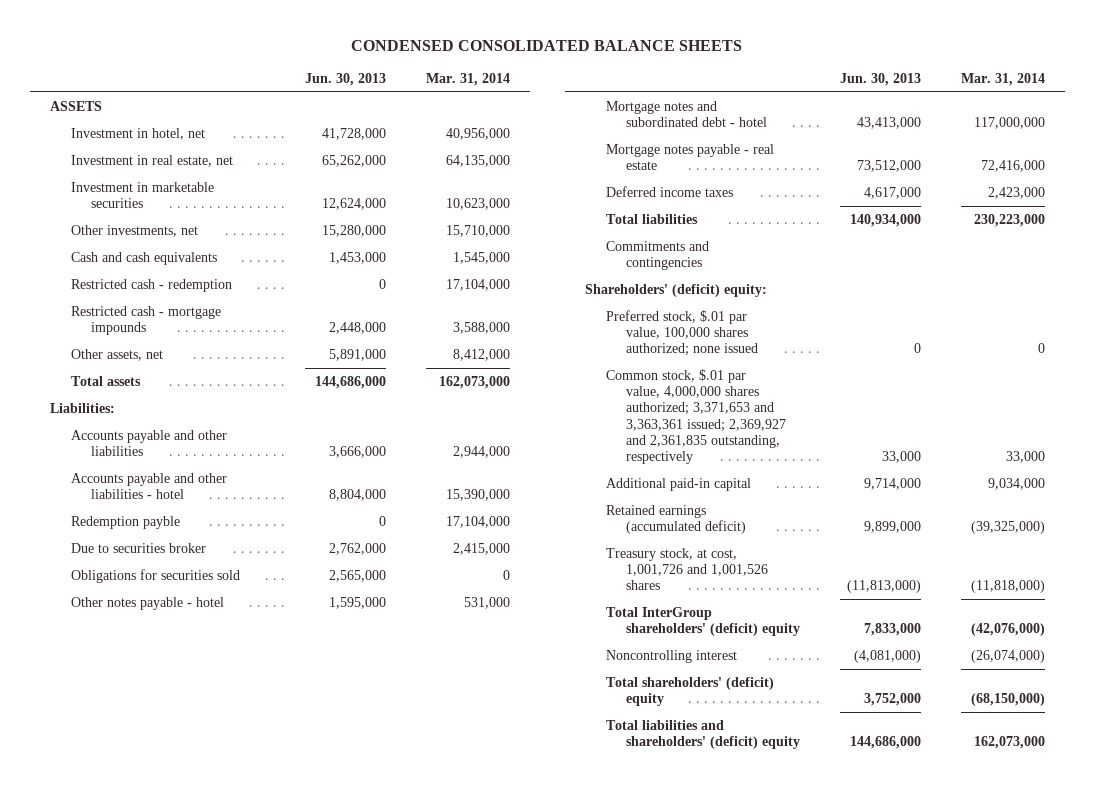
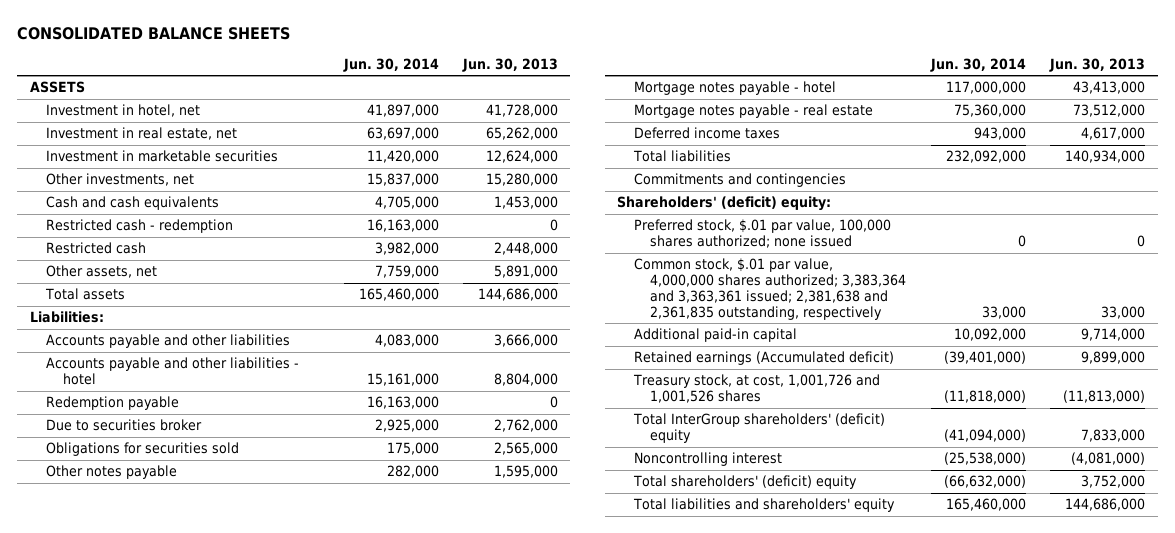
[351,40,743,52] CONDENSED CONSOLIDATED BALANCE SHEETS -> [17,26,291,40] CONSOLIDATED BALANCE SHEETS
[426,73,511,87] Mar. 31, 2014 -> none
none -> [342,57,439,72] Jun. 30, 2014
[70,305,221,336] Restricted cash - mortgage impounds -> [46,242,147,255] Restricted cash
[70,515,180,529] Redemption payble -> [46,396,180,411] Redemption payable
[70,596,224,610] Other notes payable - hotel -> [46,465,178,480] Other notes payable
[605,100,768,128] Mortgage notes and subordinated debt - hotel -> [633,81,836,96] Mortgage notes payable - hotel
[605,368,787,465] Common stock, $.01 par value, 4,000,000 shares authorized; 3,371,653 and 3,363,361 issued; 2,369,927 and 2,361,835 outstanding, respectively -> [633,258,907,321] Common stock, $.01 par value, 4,000,000 shares authorized; 3,383,364 and 3,363,361 issued; 2,381,638 and 2,361,835 outstanding, respectively
[605,504,747,535] Retained earnings (accumulated deficit) -> [633,351,894,366] Retained earnings (Accumulated deficit)
[605,719,801,750] Total liabilities and shareholders' (deficit) equity -> [632,498,895,513] Total liabilities and shareholders' equity

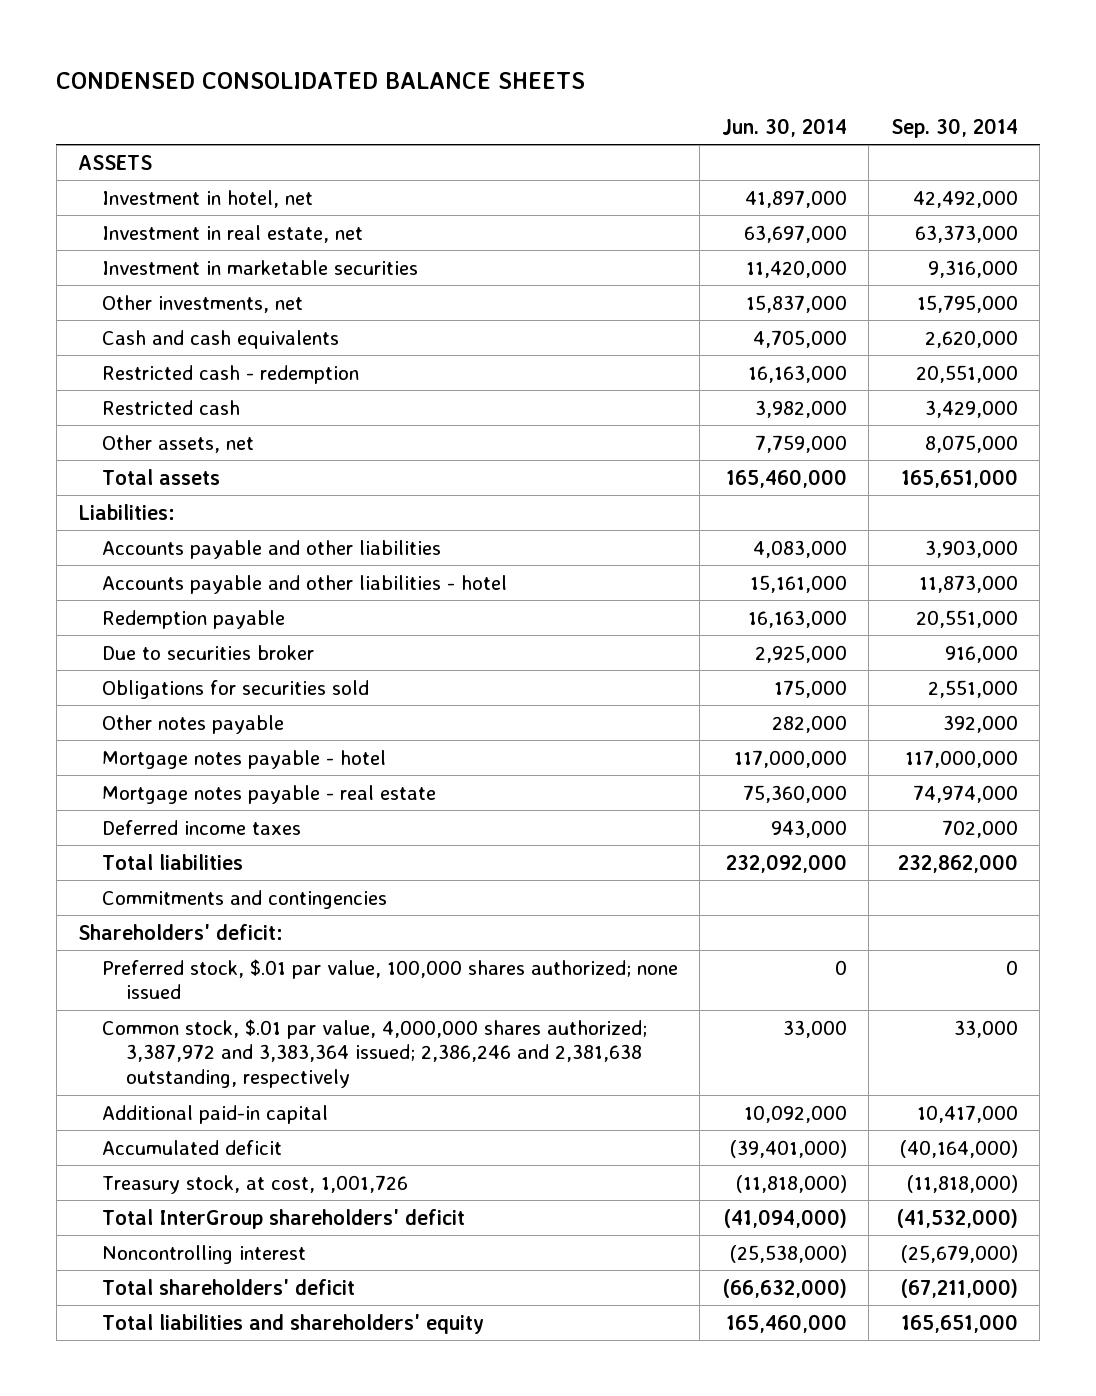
[17,26,291,40] CONSOLIDATED BALANCE SHEETS -> [56,71,586,89] CONDENSED CONSOLIDATED BALANCE SHEETS
[462,57,559,72] Jun. 30, 2013 -> none
none -> [890,118,1018,139] Sep. 30, 2014
[616,196,831,212] Shareholders' (deficit) equity: -> [77,923,283,940] Shareholders' deficit:
[633,258,907,321] Common stock, $.01 par value, 4,000,000 shares authorized; 3,383,364 and 3,363,361 issued; 2,381,638 and 2,361,835 outstanding, respectively -> [102,1018,648,1089] Common stock, $.01 par value, 4,000,000 shares authorized; 3,387,972 and 3,383,364 issued; 2,386,246 and 2,381,638 outstanding, respectively
[633,351,894,366] Retained earnings (Accumulated deficit) -> [102,1139,283,1155] Accumulated deficit
[632,374,880,404] Treasury stock, at cost, 1,001,726 and 1,001,526 shares -> [102,1174,409,1194] Treasury stock, at cost, 1,001,726
[632,413,885,444] Total InterGroup shareholders' (deficit) equity -> [102,1208,466,1229] Total InterGroup shareholders' deficit
[632,475,857,490] Total shareholders' (deficit) equity -> [102,1278,356,1295] Total shareholders' deficit

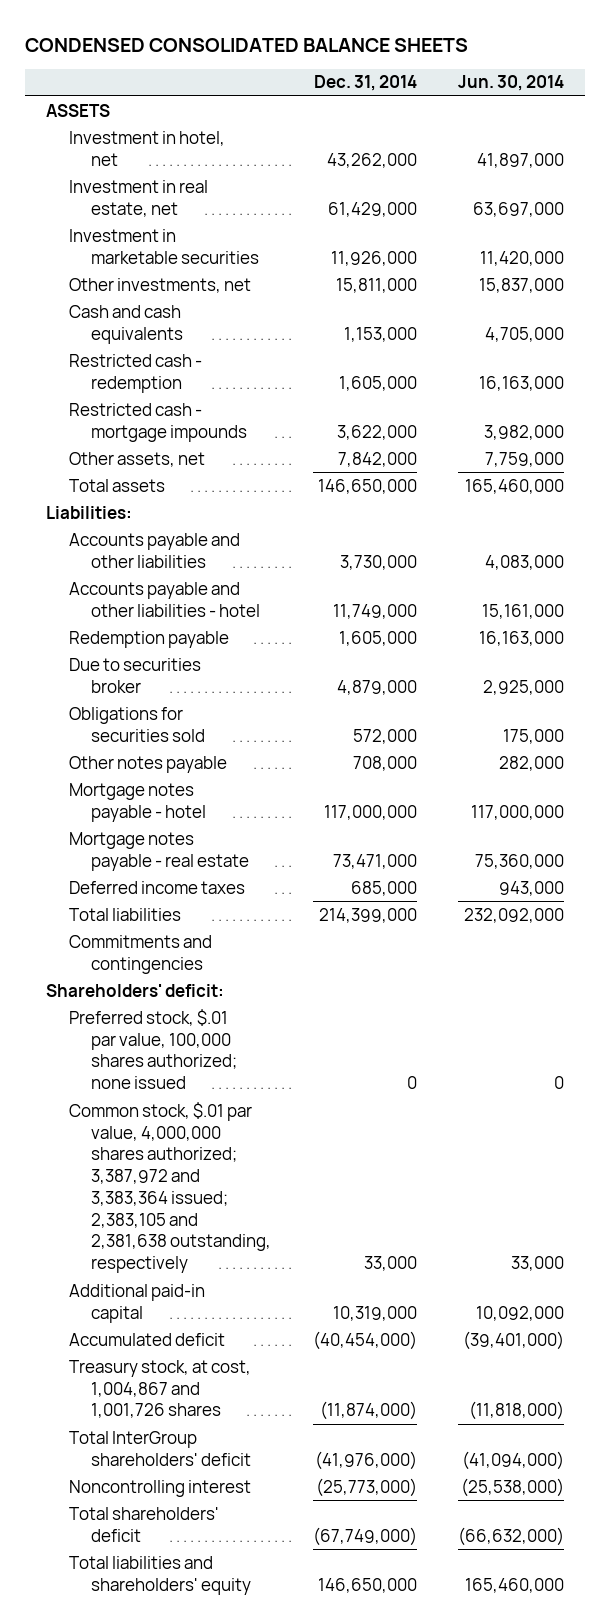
[890,118,1018,139] Sep. 30, 2014 -> none
none -> [313,75,417,92] Dec. 31, 2014
[102,399,241,415] Restricted cash -> [68,402,247,442] Restricted cash - mortgage impounds
[102,1018,648,1089] Common stock, $.01 par value, 4,000,000 shares authorized; 3,387,972 and 3,383,364 issued; 2,386,246 and 2,381,638 outstanding, respectively -> [68,1101,271,1274] Common stock, $.01 par value, 4,000,000 shares authorized; 3,387,972 and 3,383,364 issued; 2,383,105 and 2,381,638 outstanding, respectively
[102,1174,409,1194] Treasury stock, at cost, 1,001,726 -> [68,1359,251,1419] Treasury stock, at cost, 1,004,867 and 1,001,726 shares

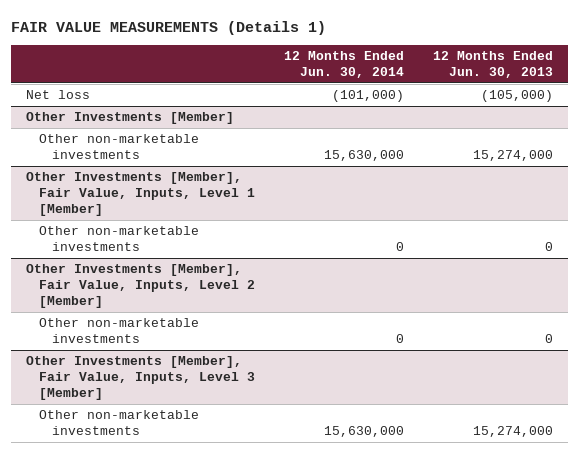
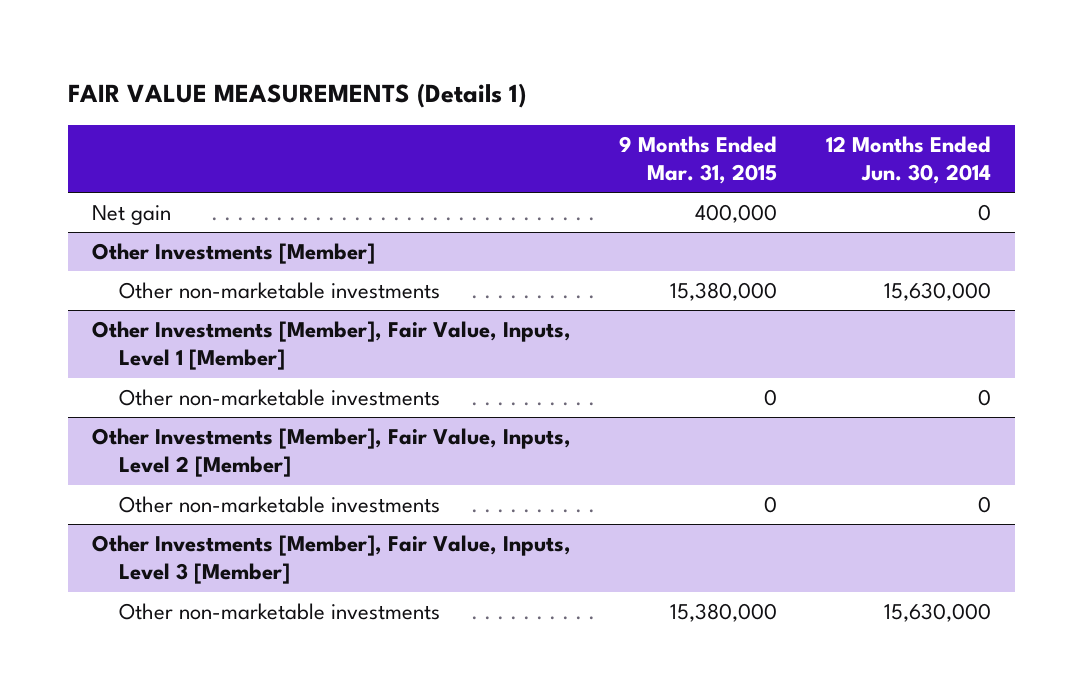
[433,50,554,78] 12 Months Ended Jun. 30, 2013 -> none
none -> [619,135,778,185] 9 Months Ended Mar. 31, 2015
[26,90,91,100] Net loss -> [91,205,171,226] Net gain
[332,90,405,103] (101,000) -> [977,204,991,222] 0

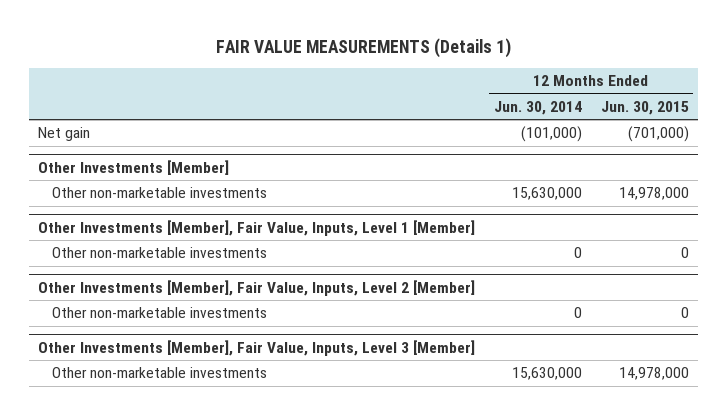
[619,135,778,185] 9 Months Ended Mar. 31, 2015 -> none
none -> [600,100,689,115] Jun. 30, 2015
[977,204,991,222] 0 -> [521,126,583,143] (101,000)

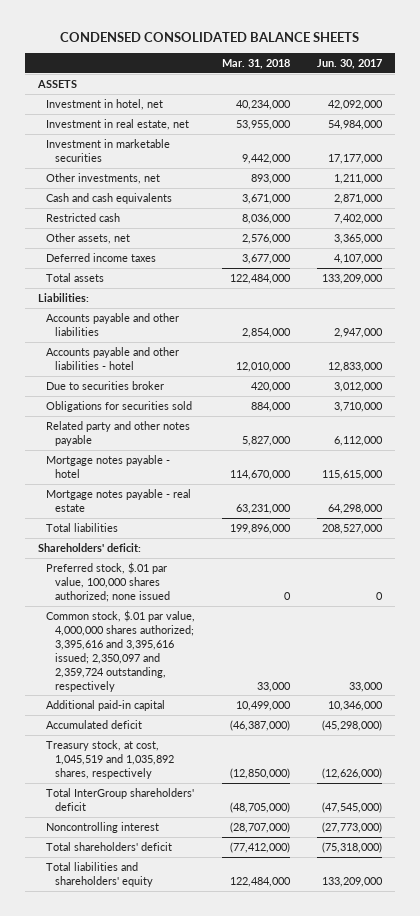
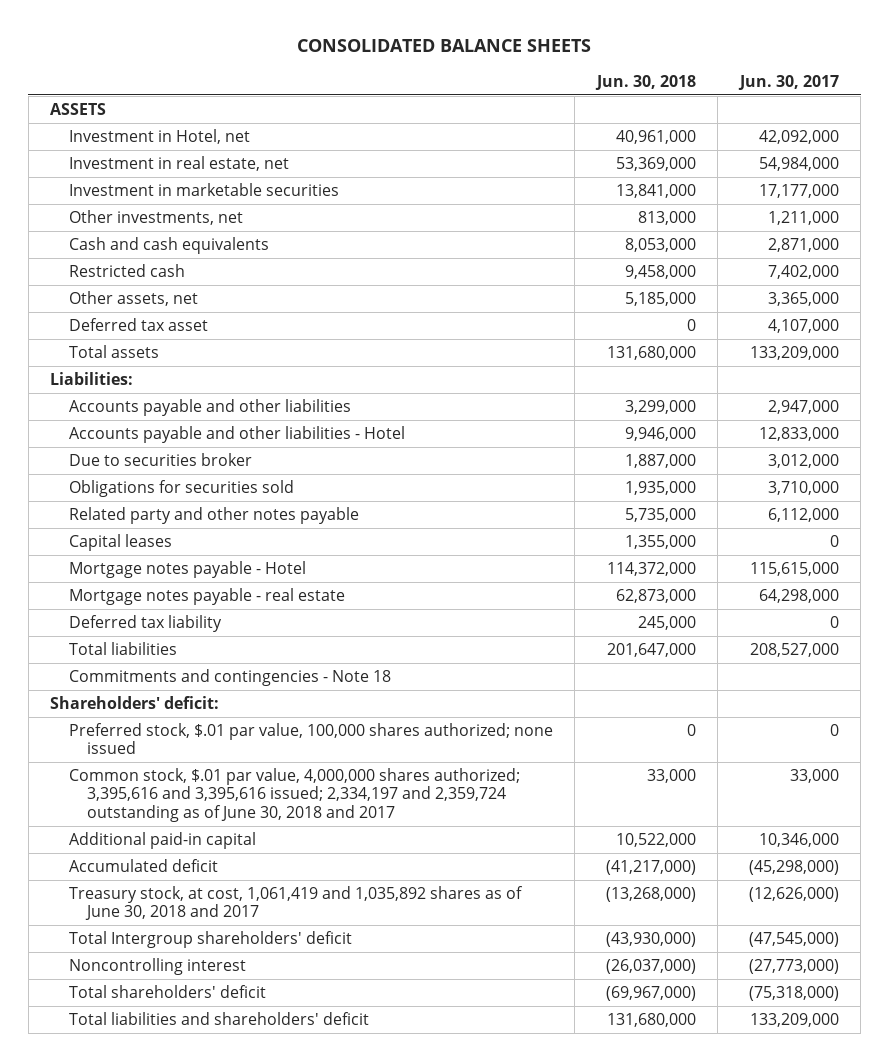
[59,31,359,42] CONDENSED CONSOLIDATED BALANCE SHEETS -> [297,39,592,53] CONSOLIDATED BALANCE SHEETS
[222,58,291,69] Mar. 31, 2018 -> none
none -> [594,74,696,90] Jun. 30, 2018
[46,98,164,110] Investment in hotel, net -> [68,128,250,144] Investment in Hotel, net
[46,252,157,262] Deferred income taxes -> [68,317,208,331] Deferred tax asset
[46,346,180,370] Accounts payable and other liabilities - hotel -> [68,425,405,443] Accounts payable and other liabilities - Hotel
none -> [68,533,172,551] Capital leases
[46,454,171,478] Mortgage notes payable - hotel -> [68,560,306,578] Mortgage notes payable - Hotel
none -> [68,614,222,632] Deferred tax liability
none -> [68,668,391,686] Commitments and contingencies - Note 18
[46,609,196,692] Common stock, $.01 par value, 4,000,000 shares authorized; 3,395,616 and 3,395,616 issued; 2,350,097 and 2,359,724 outstanding, respectively -> [68,767,520,822] Common stock, $.01 par value, 4,000,000 shares authorized; 3,395,616 and 3,395,616 issued; 2,334,197 and 2,359,724 outstanding as of June 30, 2018 and 2017
[46,739,175,779] Treasury stock, at cost, 1,045,519 and 1,035,892 shares, respectively -> [68,885,523,921] Treasury stock, at cost, 1,061,419 and 1,035,892 shares as of June 30, 2018 and 2017
[46,787,195,811] Total InterGroup shareholders' deficit -> [68,930,352,948] Total Intergroup shareholders' deficit
[46,861,154,887] Total liabilities and shareholders' equity -> [68,1011,369,1025] Total liabilities and shareholders' deficit

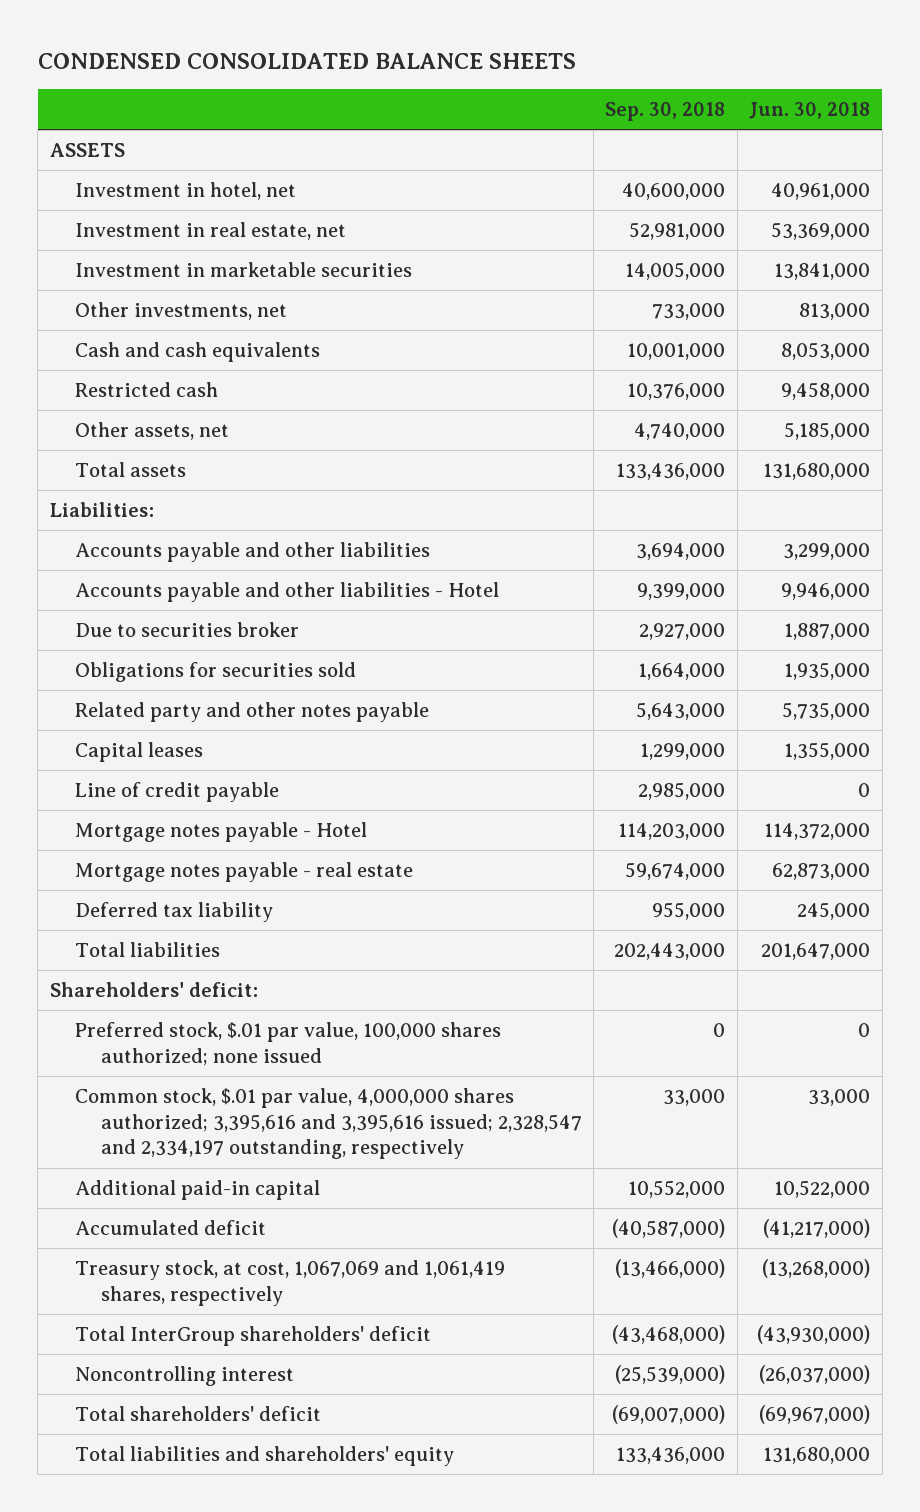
[297,39,592,53] CONSOLIDATED BALANCE SHEETS -> [37,53,576,70] CONDENSED CONSOLIDATED BALANCE SHEETS
[737,74,839,90] Jun. 30, 2017 -> none
none -> [605,101,726,121] Sep. 30, 2018
[68,128,250,144] Investment in Hotel, net -> [75,181,297,200] Investment in hotel, net
[68,317,208,331] Deferred tax asset -> none
none -> [75,781,280,802] Line of credit payable
[68,668,391,686] Commitments and contingencies - Note 18 -> none
[68,767,520,822] Common stock, $.01 par value, 4,000,000 shares authorized; 3,395,616 and 3,395,616 issued; 2,334,197 and 2,359,724 outstanding as of June 30, 2018 and 2017 -> [75,1087,582,1160] Common stock, $.01 par value, 4,000,000 shares authorized; 3,395,616 and 3,395,616 issued; 2,328,547 and 2,334,197 outstanding, respectively
[68,885,523,921] Treasury stock, at cost, 1,061,419 and 1,035,892 shares as of June 30, 2018 and 2017 -> [75,1259,506,1306] Treasury stock, at cost, 1,067,069 and 1,061,419 shares, respectively
[68,930,352,948] Total Intergroup shareholders' deficit -> [75,1325,432,1346] Total InterGroup shareholders' deficit
[68,1011,369,1025] Total liabilities and shareholders' deficit -> [75,1445,455,1466] Total liabilities and shareholders' equity

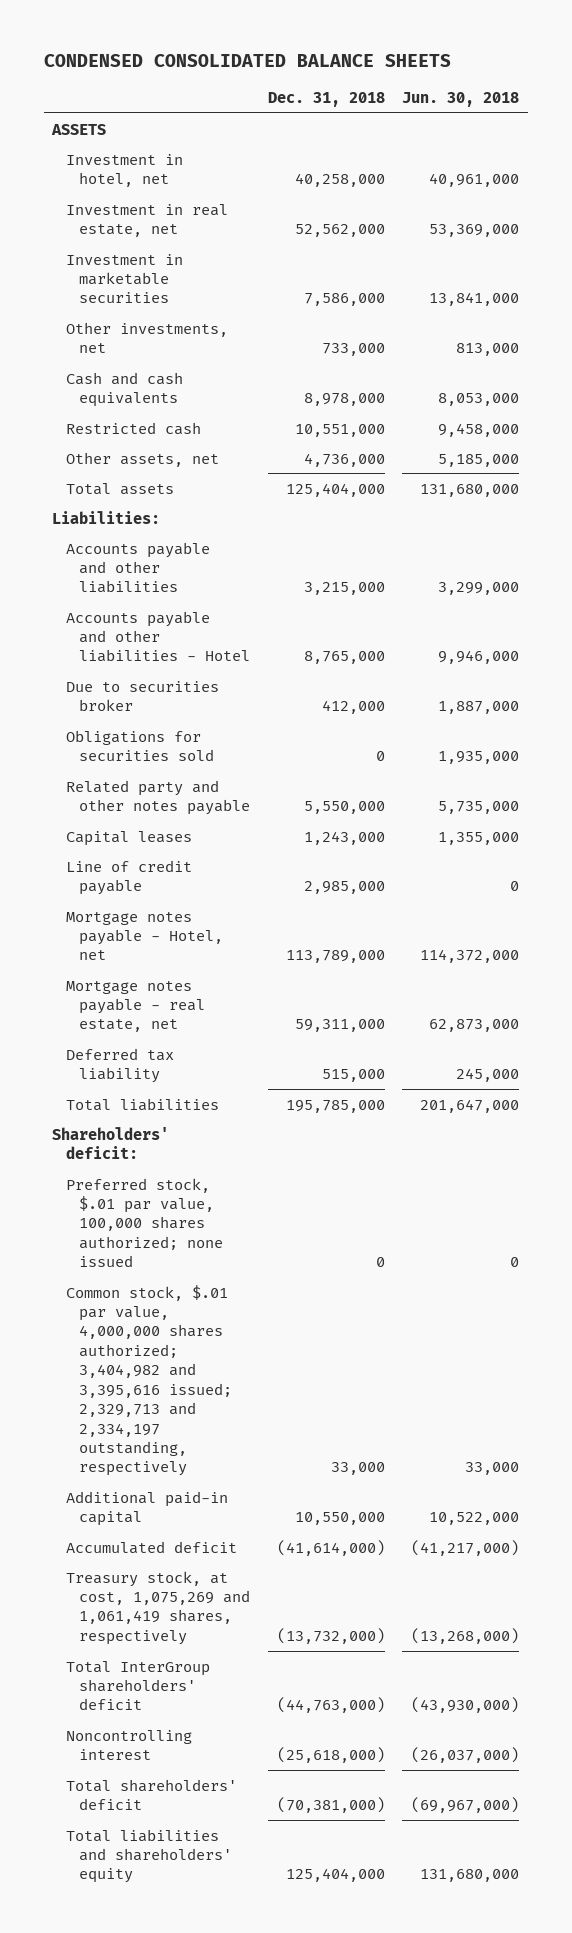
[605,101,726,121] Sep. 30, 2018 -> none
none -> [267,91,385,107] Dec. 31, 2018
[75,821,368,842] Mortgage notes payable - Hotel -> [65,911,224,961] Mortgage notes payable - Hotel, net
[75,861,414,882] Mortgage notes payable - real estate -> [65,980,206,1033] Mortgage notes payable - real estate, net
[75,1087,582,1160] Common stock, $.01 par value, 4,000,000 shares authorized; 3,395,616 and 3,395,616 issued; 2,328,547 and 2,334,197 outstanding, respectively -> [65,1284,233,1477] Common stock, $.01 par value, 4,000,000 shares authorized; 3,404,982 and 3,395,616 issued; 2,329,713 and 2,334,197 outstanding, respectively
[75,1259,506,1306] Treasury stock, at cost, 1,067,069 and 1,061,419 shares, respectively -> [65,1570,251,1645] Treasury stock, at cost, 1,075,269 and 1,061,419 shares, respectively

